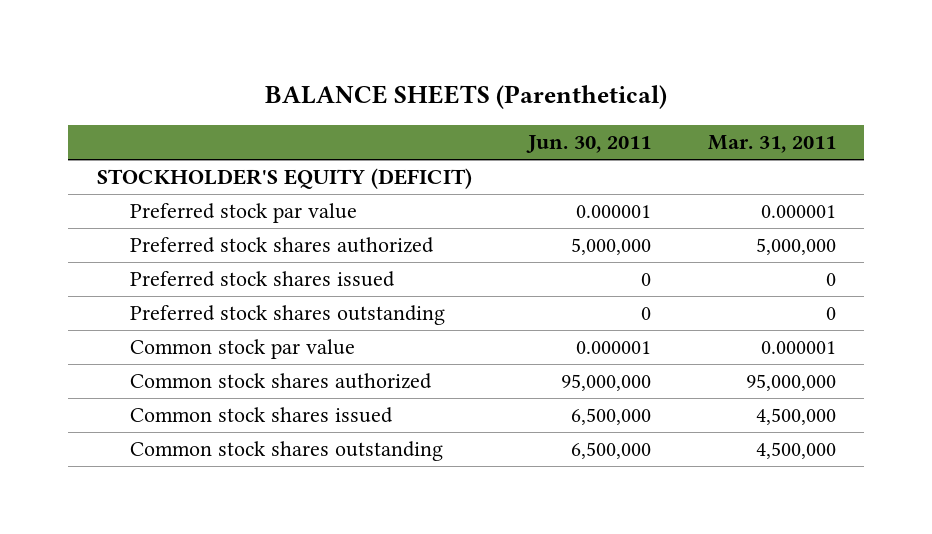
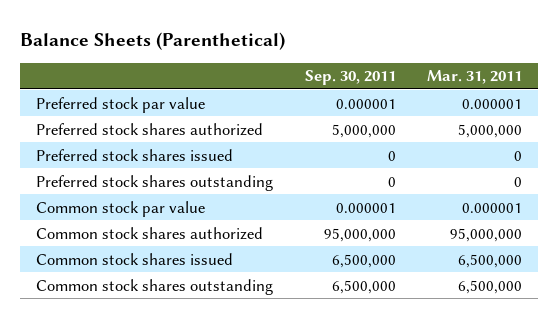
[265,84,668,109] BALANCE SHEETS (Parenthetical) -> [20,31,286,50] Balance Sheets (Parenthetical)
[526,135,652,154] Jun. 30, 2011 -> none
none -> [304,70,396,86] Sep. 30, 2011
[96,168,472,190] STOCKHOLDER'S EQUITY (DEFICIT) -> none
[755,408,836,426] 4,500,000 -> [458,253,523,268] 6,500,000
[755,442,836,460] 4,500,000 -> [458,279,523,294] 6,500,000

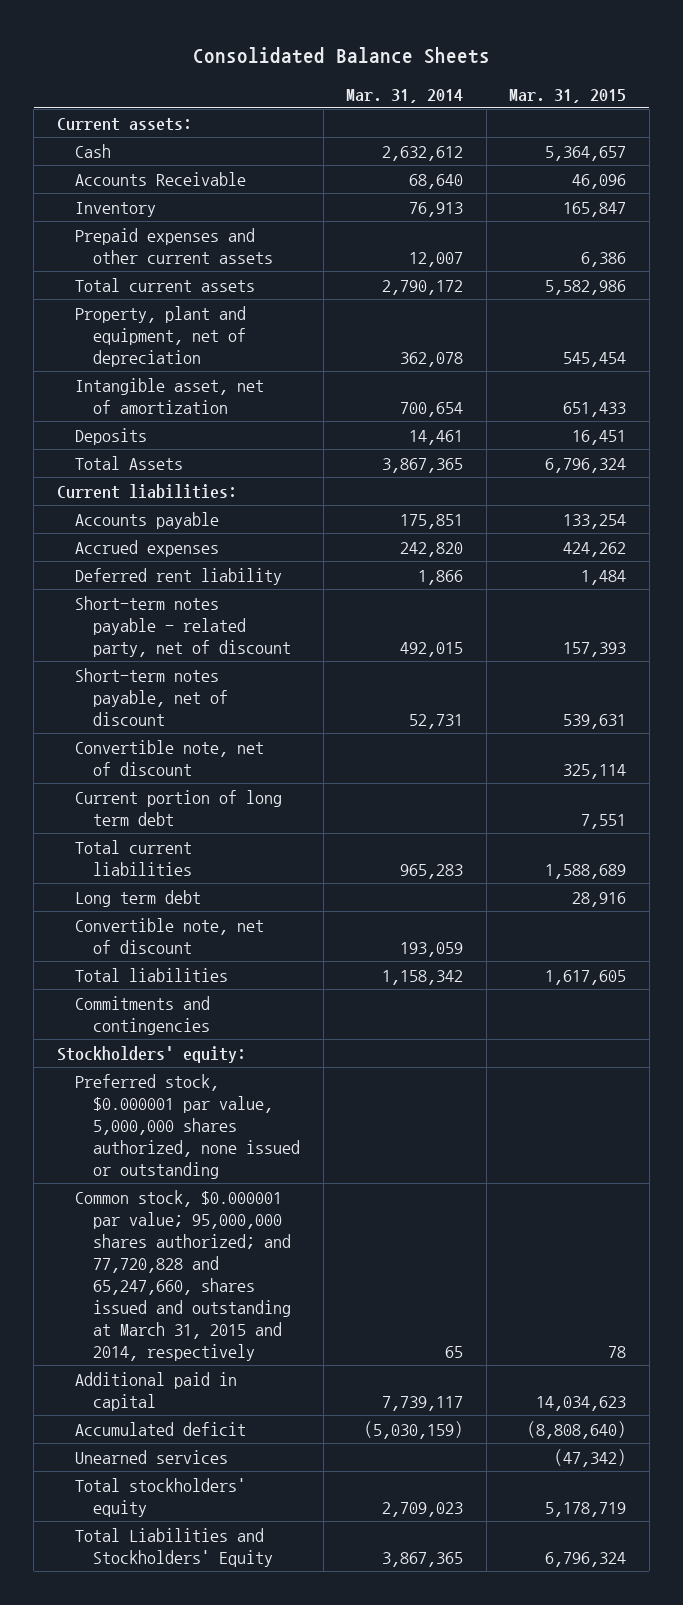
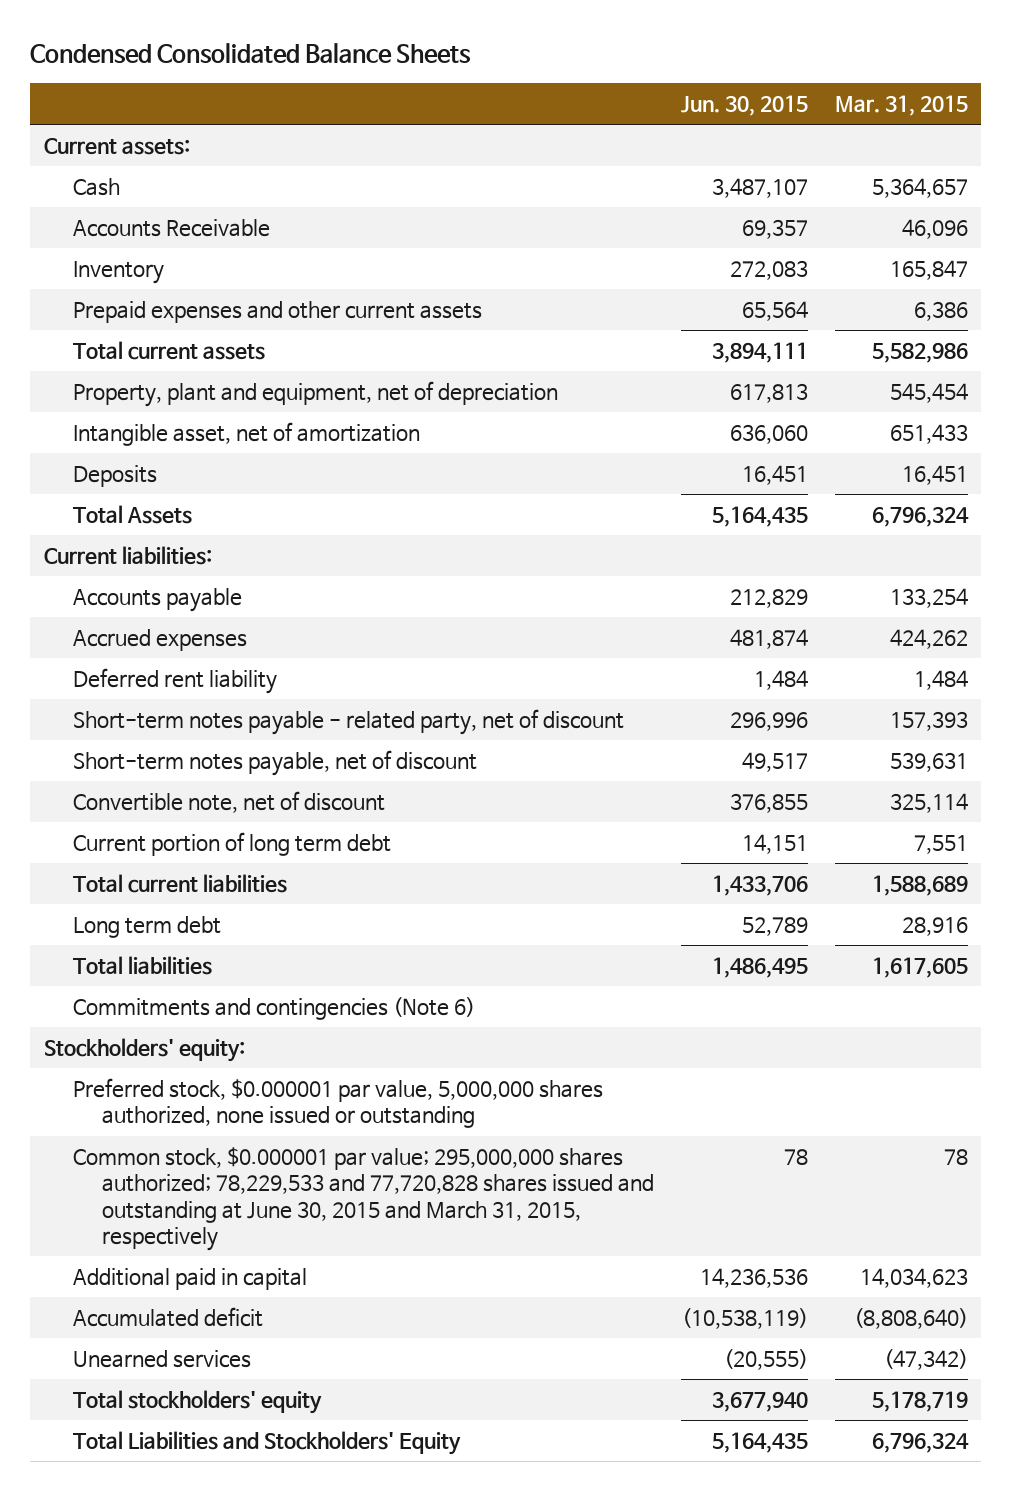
[192,46,490,64] Consolidated Balance Sheets -> [30,43,472,65] Condensed Consolidated Balance Sheets
[346,88,464,103] Mar. 31, 2014 -> none
none -> [680,94,808,116] Jun. 30, 2015
[75,917,265,954] Convertible note, net of discount -> none
[75,995,211,1035] Commitments and contingencies -> [72,997,475,1021] Commitments and contingencies (Note 6)
[75,1189,292,1362] Common stock, $0.000001 par value; 95,000,000 shares authorized; and 77,720,828 and 65,247,660, shares issued and outstanding at March 31, 2015 and 2014, respectively -> [72,1147,654,1251] Common stock, $0.000001 par value; 295,000,000 shares authorized; 78,229,533 and 77,720,828 shares issued and outstanding at June 30, 2015 and March 31, 2015, respectively

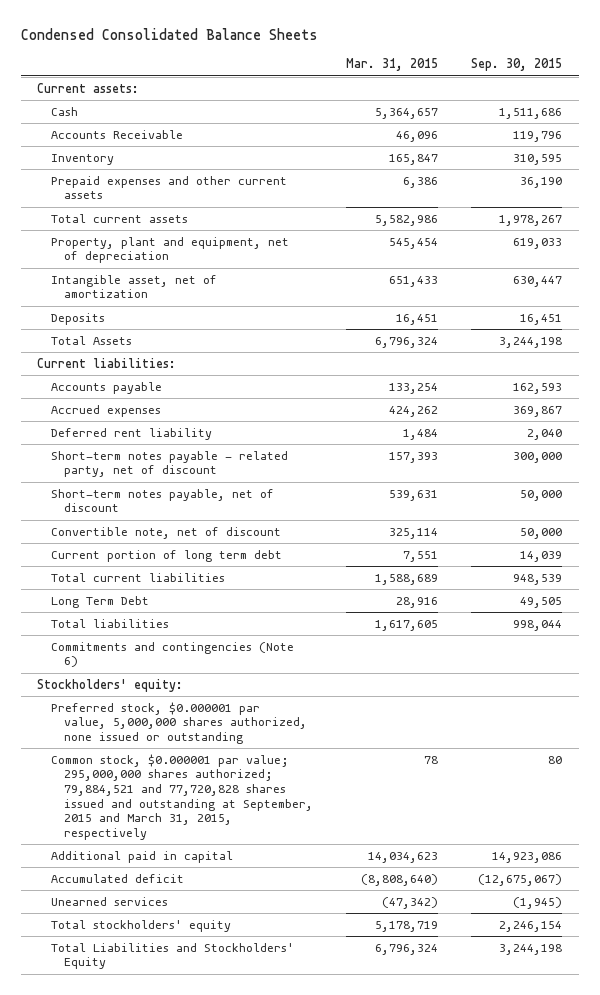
[680,94,808,116] Jun. 30, 2015 -> none
none -> [471,58,563,72] Sep. 30, 2015
[72,916,221,939] Long term debt -> [50,595,149,608] Long Term Debt
[72,1147,654,1251] Common stock, $0.000001 par value; 295,000,000 shares authorized; 78,229,533 and 77,720,828 shares issued and outstanding at June 30, 2015 and March 31, 2015, respectively -> [50,753,314,840] Common stock, $0.000001 par value; 295,000,000 shares authorized; 79,884,521 and 77,720,828 shares issued and outstanding at September, 2015 and March 31, 2015, respectively

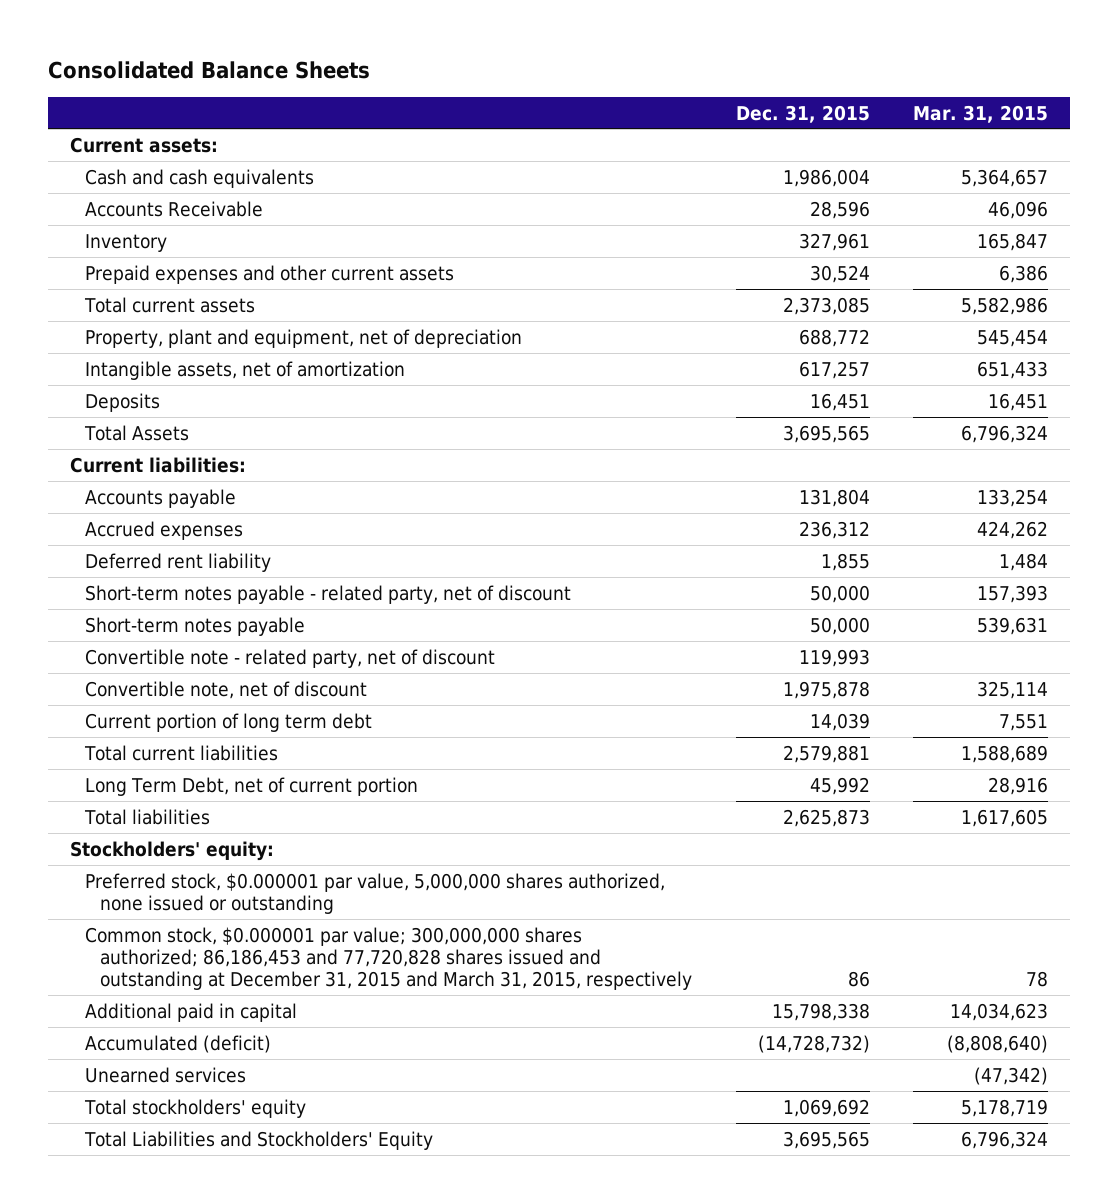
[20,28,318,41] Condensed Consolidated Balance Sheets -> [47,60,370,79] Consolidated Balance Sheets
[471,58,563,72] Sep. 30, 2015 -> none
none -> [735,104,870,123] Dec. 31, 2015
[50,106,78,116] Cash -> [84,168,314,188] Cash and cash equivalents
[50,274,217,299] Intangible asset, net of amortization -> [84,360,405,380] Intangible assets, net of amortization
[50,488,274,513] Short-term notes payable, net of discount -> [84,616,305,636] Short-term notes payable
none -> [84,648,495,668] Convertible note - related party, net of discount
[50,595,149,608] Long Term Debt -> [84,776,418,796] Long Term Debt, net of current portion
[50,641,294,668] Commitments and contingencies (Note 6) -> none
[50,753,314,840] Common stock, $0.000001 par value; 295,000,000 shares authorized; 79,884,521 and 77,720,828 shares issued and outstanding at September, 2015 and March 31, 2015, respectively -> [84,926,693,991] Common stock, $0.000001 par value; 300,000,000 shares authorized; 86,186,453 and 77,720,828 shares issued and outstanding at December 31, 2015 and March 31, 2015, respectively
[50,873,184,883] Accumulated deficit -> [84,1034,271,1053] Accumulated (deficit)

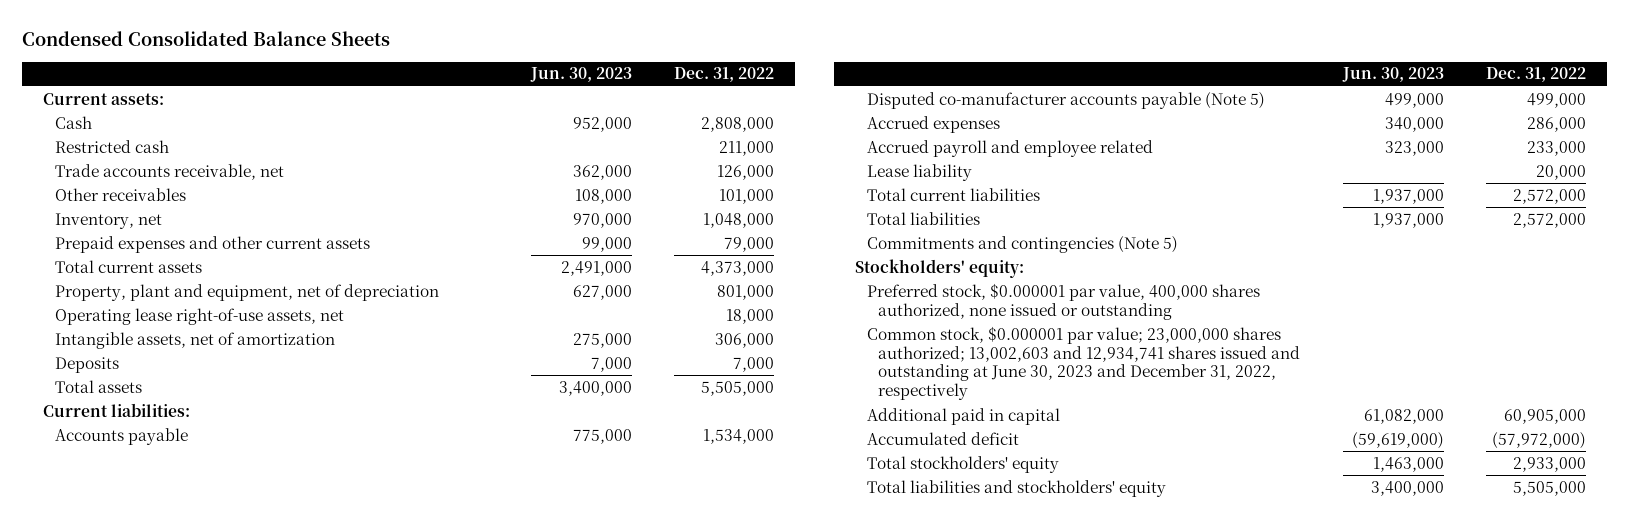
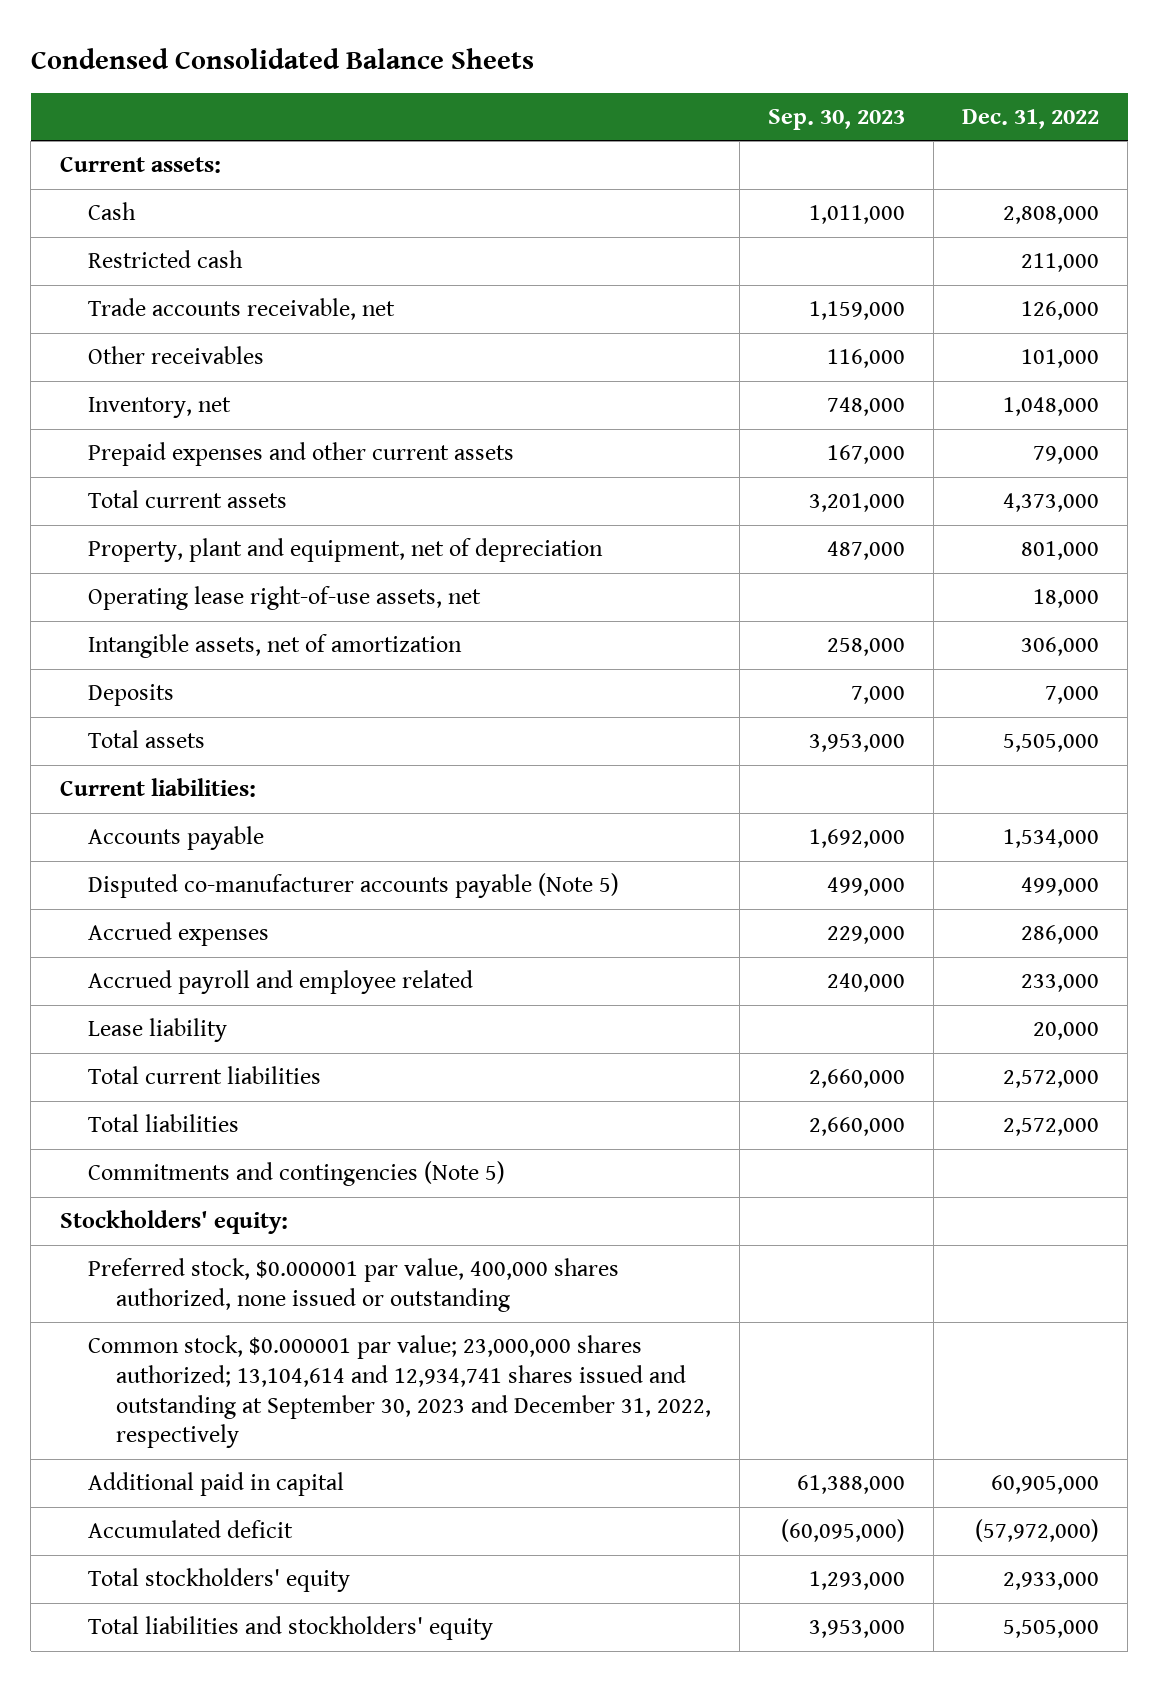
[529,67,632,83] Jun. 30, 2023 -> none
none -> [767,109,905,131] Sep. 30, 2023
[866,325,1301,401] Common stock, $0.000001 par value; 23,000,000 shares authorized; 13,002,603 and 12,934,741 shares issued and outstanding at June 30, 2023 and December 31, 2022, respectively -> [87,1335,711,1449] Common stock, $0.000001 par value; 23,000,000 shares authorized; 13,104,614 and 12,934,741 shares issued and outstanding at September 30, 2023 and December 31, 2022, respectively

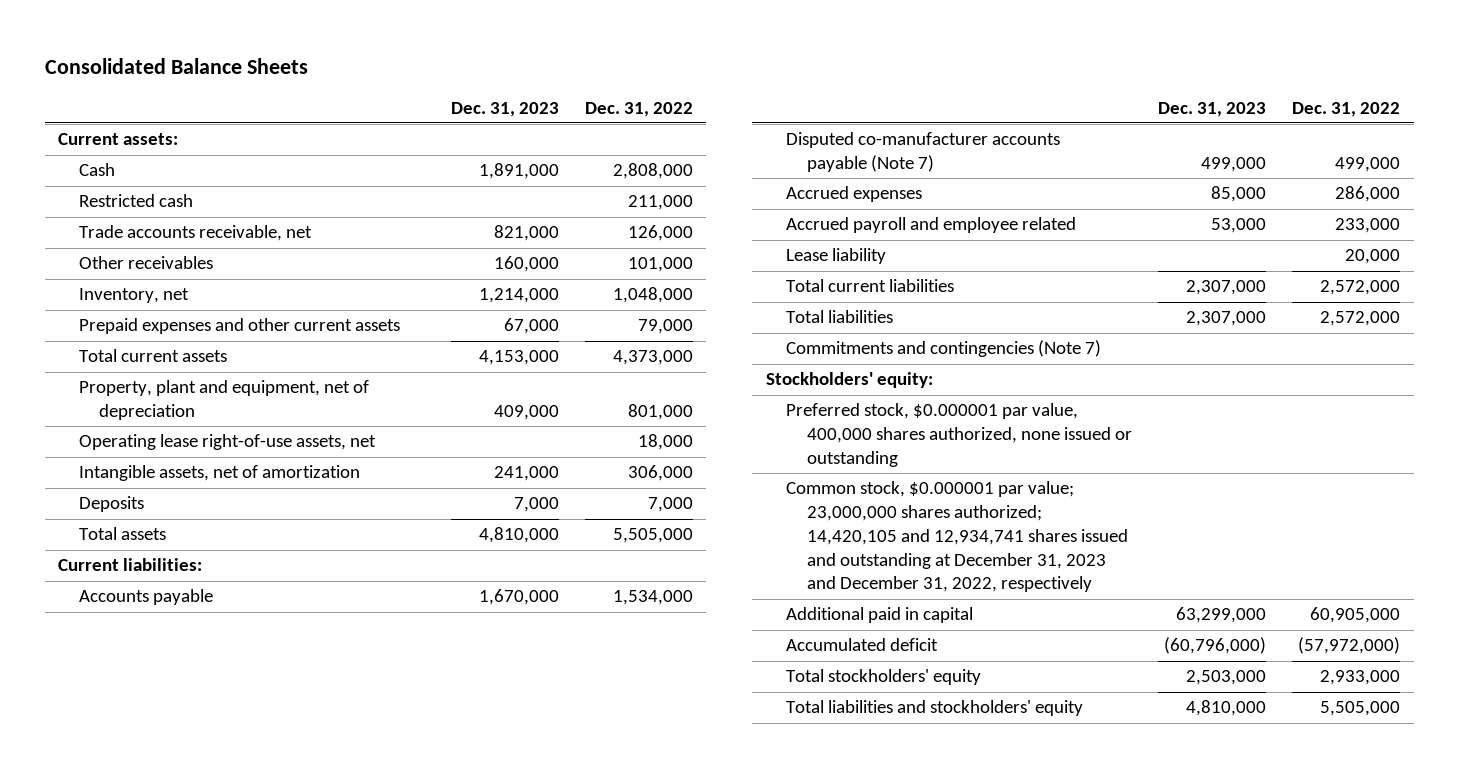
[30,47,534,69] Condensed Consolidated Balance Sheets -> [44,57,308,74] Consolidated Balance Sheets
[767,109,905,131] Sep. 30, 2023 -> none
none -> [450,101,559,117] Dec. 31, 2023
[87,873,619,899] Disputed co-manufacturer accounts payable (Note 5) -> [786,132,1061,173] Disputed co-manufacturer accounts payable (Note 7)
[87,1161,505,1187] Commitments and contingencies (Note 5) -> [786,340,1102,358] Commitments and contingencies (Note 7)
[87,1335,711,1449] Common stock, $0.000001 par value; 23,000,000 shares authorized; 13,104,614 and 12,934,741 shares issued and outstanding at September 30, 2023 and December 31, 2022, respectively -> [786,481,1129,593] Common stock, $0.000001 par value; 23,000,000 shares authorized; 14,420,105 and 12,934,741 shares issued and outstanding at December 31, 2023 and December 31, 2022, respectively

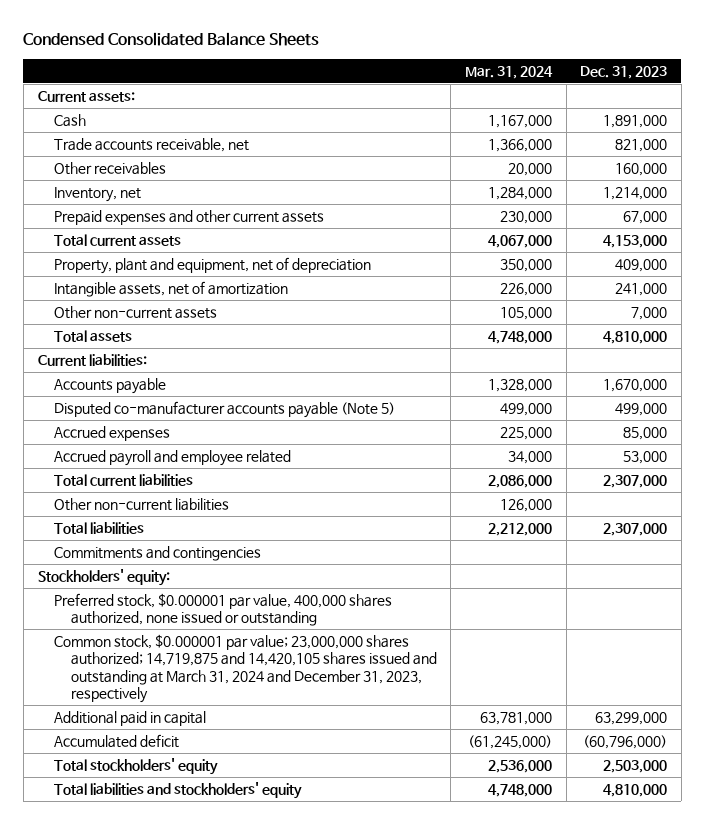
[44,57,308,74] Consolidated Balance Sheets -> [23,31,320,46] Condensed Consolidated Balance Sheets
[584,101,693,117] Dec. 31, 2022 -> none
none -> [464,65,553,79] Mar. 31, 2024
[78,194,193,208] Restricted cash -> none
[78,434,376,451] Operating lease right-of-use assets, net -> none
[78,496,144,513] Deposits -> none
none -> [54,306,218,320] Other non-current assets
[786,132,1061,173] Disputed co-manufacturer accounts payable (Note 7) -> [54,401,396,419] Disputed co-manufacturer accounts payable (Note 5)
[786,248,887,265] Lease liability -> none
none -> [54,498,230,512] Other non-current liabilities
[786,340,1102,358] Commitments and contingencies (Note 7) -> [54,546,262,562] Commitments and contingencies
[786,481,1129,593] Common stock, $0.000001 par value; 23,000,000 shares authorized; 14,420,105 and 12,934,741 shares issued and outstanding at December 31, 2023 and December 31, 2022, respectively -> [54,634,437,703] Common stock, $0.000001 par value; 23,000,000 shares authorized; 14,719,875 and 14,420,105 shares issued and outstanding at March 31, 2024 and December 31, 2023, respectively

